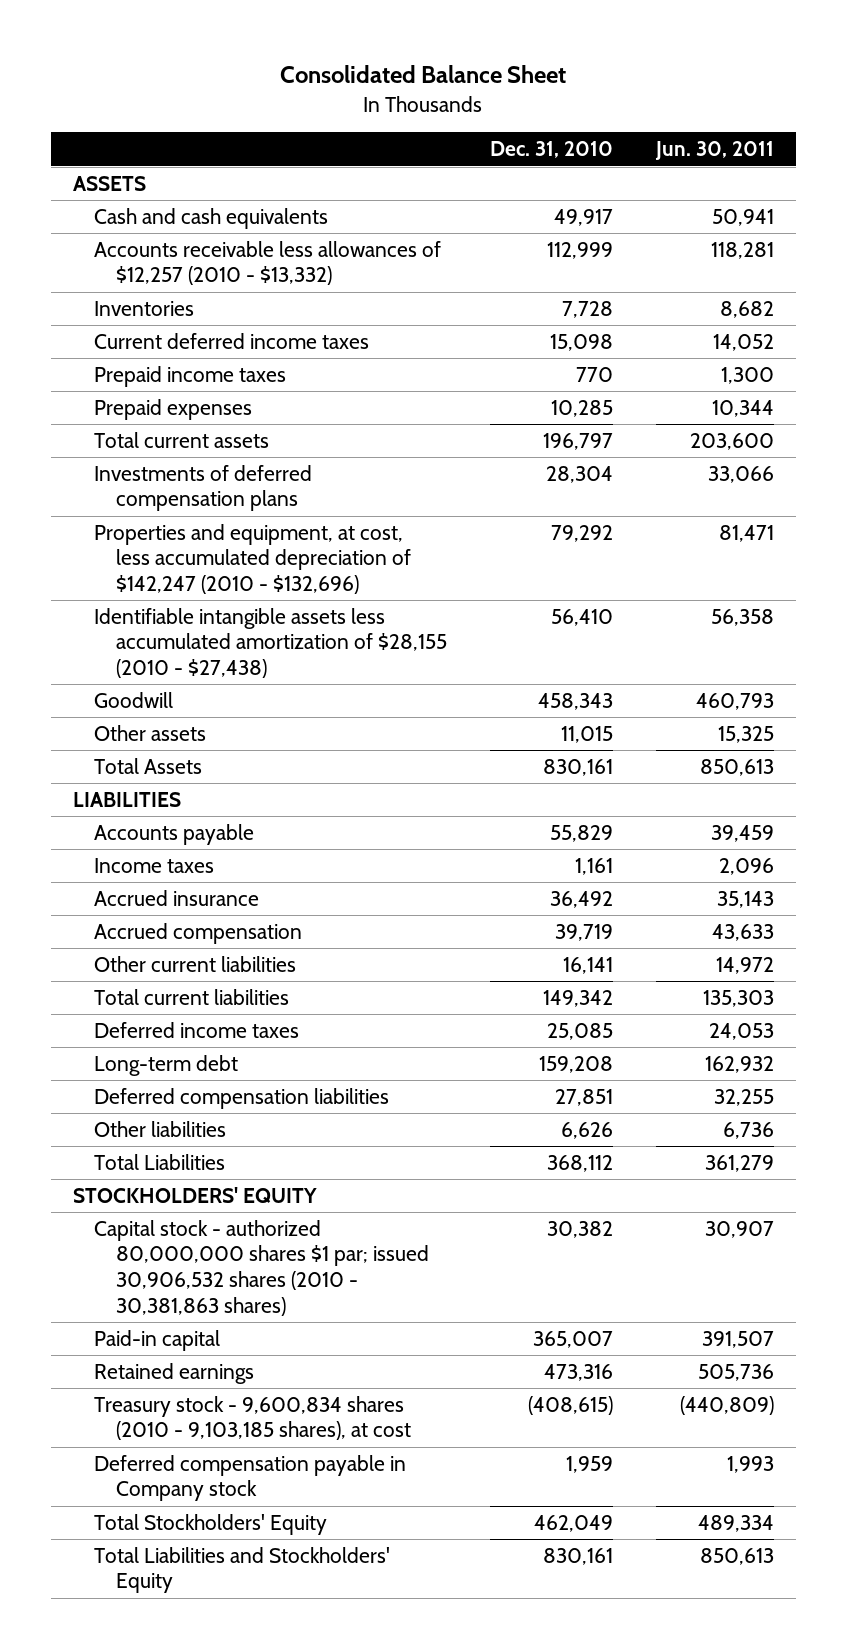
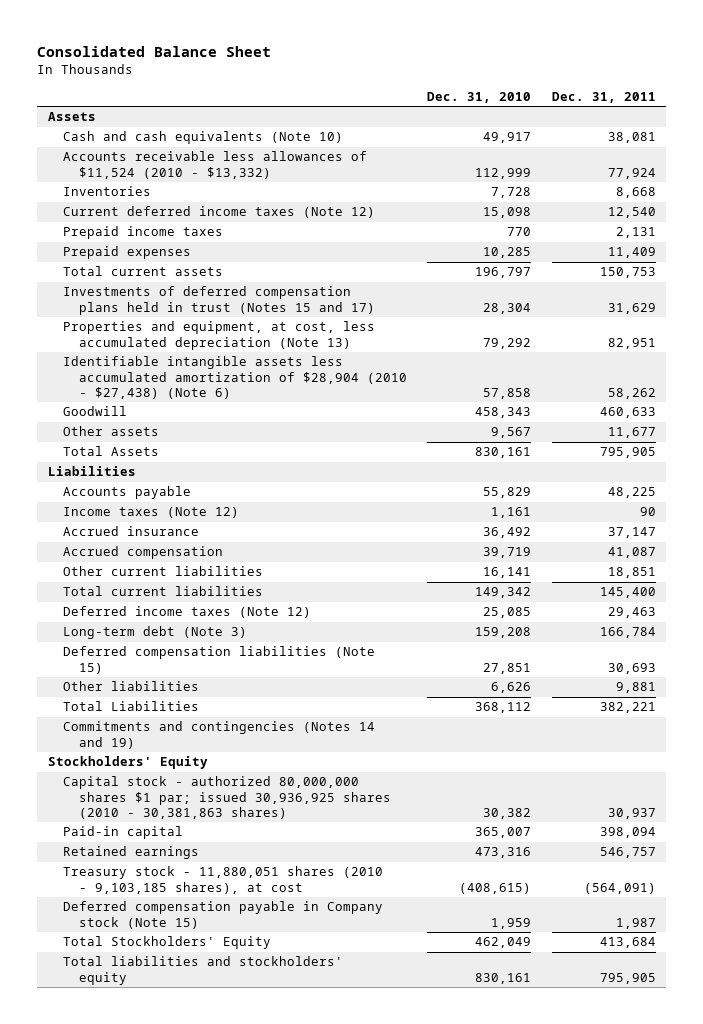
[655,141,775,161] Jun. 30, 2011 -> none
none -> [551,92,656,104] Dec. 31, 2011
[72,175,146,191] ASSETS -> [47,112,96,122] Assets
[94,207,329,229] Cash and cash equivalents -> [63,131,344,145] Cash and cash equivalents (Note 10)
[94,240,442,286] Accounts receivable less allowances of $12,257 (2010 - $13,332) -> [63,151,368,179] Accounts receivable less allowances of $11,524 (2010 - $13,332)
[94,332,370,349] Current deferred income taxes -> [63,206,376,219] Current deferred income taxes (Note 12)
[94,464,313,512] Investments of deferred compensation plans -> [63,286,375,315] Investments of deferred compensation plans held in trust (Notes 15 and 17)
[94,523,412,595] Properties and equipment, at cost, less accumulated depreciation of $142,247 (2010 - $132,696) -> [63,321,376,350] Properties and equipment, at cost, less accumulated depreciation (Note 13)
[94,607,448,679] Identifiable intangible assets less accumulated amortization of $28,155 (2010 - $27,438) -> [63,356,407,399] Identifiable intangible assets less accumulated amortization of $28,904 (2010 - $27,438) (Note 6)
[551,608,614,626] 56,410 -> [483,387,532,399] 57,858
[561,725,614,743] 11,015 -> [491,427,532,439] 9,567
[72,791,181,807] LIABILITIES -> [47,466,136,477] Liabilities
[94,857,215,873] Income taxes -> [63,507,240,519] Income taxes (Note 12)
[94,1021,300,1038] Deferred income taxes -> [63,606,312,619] Deferred income taxes (Note 12)
[94,1054,239,1076] Long-term debt -> [63,626,248,640] Long-term debt (Note 3)
[94,1087,390,1109] Deferred compensation liabilities -> [63,646,376,674] Deferred compensation liabilities (Note 15)
none -> [63,721,376,749] Commitments and contingencies (Notes 14 and 19)
[72,1186,317,1203] STOCKHOLDERS' EQUITY -> [47,756,208,770] Stockholders' Equity
[94,1219,430,1316] Capital stock - authorized 80,000,000 shares $1 par; issued 30,906,532 shares (2010 - 30,381,863 shares) -> [63,776,391,819] Capital stock - authorized 80,000,000 shares $1 par; issued 30,936,925 shares (2010 - 30,381,863 shares)
[94,1395,412,1441] Treasury stock - 9,600,834 shares (2010 - 9,103,185 shares), at cost -> [63,866,384,894] Treasury stock - 11,880,051 shares (2010 - 9,103,185 shares), at cost
[94,1454,407,1502] Deferred compensation payable in Company stock -> [63,901,384,929] Deferred compensation payable in Company stock (Note 15)
[94,1546,391,1594] Total Liabilities and Stockholders' Equity -> [63,956,344,985] Total liabilities and stockholders' equity

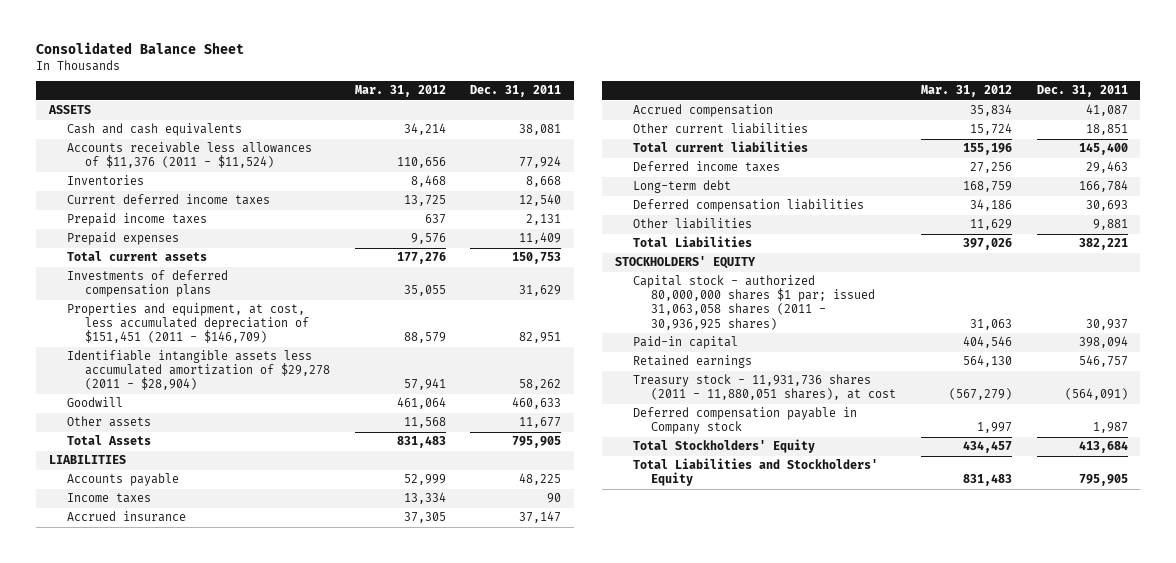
[427,92,532,104] Dec. 31, 2010 -> none
none -> [354,85,446,98] Mar. 31, 2012
[47,112,96,122] Assets -> [47,105,91,115] ASSETS
[63,131,344,145] Cash and cash equivalents (Note 10) -> [66,123,242,137] Cash and cash equivalents
[63,151,368,179] Accounts receivable less allowances of $11,524 (2010 - $13,332) -> [66,142,312,169] Accounts receivable less allowances of $11,376 (2011 - $11,524)
[63,206,376,219] Current deferred income taxes (Note 12) -> [66,194,270,206] Current deferred income taxes
[63,286,375,315] Investments of deferred compensation plans held in trust (Notes 15 and 17) -> [66,270,228,298] Investments of deferred compensation plans
[63,321,376,350] Properties and equipment, at cost, less accumulated depreciation (Note 13) -> [66,303,309,344] Properties and equipment, at cost, less accumulated depreciation of $151,451 (2011 - $146,709)
[63,356,407,399] Identifiable intangible assets less accumulated amortization of $28,904 (2010 - $27,438) (Note 6) -> [66,350,330,391] Identifiable intangible assets less accumulated amortization of $29,278 (2011 - $28,904)
[47,466,136,477] Liabilities -> [48,455,126,465] LIABILITIES
[63,507,240,519] Income taxes (Note 12) -> [66,493,151,504] Income taxes
[63,606,312,619] Deferred income taxes (Note 12) -> [632,161,780,173] Deferred income taxes
[63,626,248,640] Long-term debt (Note 3) -> [632,180,731,194] Long-term debt
[63,646,376,674] Deferred compensation liabilities (Note 15) -> [632,199,864,213] Deferred compensation liabilities
[63,721,376,749] Commitments and contingencies (Notes 14 and 19) -> none
[47,756,208,770] Stockholders' Equity -> [614,256,756,270] STOCKHOLDERS' EQUITY
[63,776,391,819] Capital stock - authorized 80,000,000 shares $1 par; issued 30,936,925 shares (2010 - 30,381,863 shares) -> [632,275,876,330] Capital stock - authorized 80,000,000 shares $1 par; issued 31,063,058 shares (2011 - 30,936,925 shares)
[63,866,384,894] Treasury stock - 11,880,051 shares (2010 - 9,103,185 shares), at cost -> [632,374,897,401] Treasury stock - 11,931,736 shares (2011 - 11,880,051 shares), at cost
[63,901,384,929] Deferred compensation payable in Company stock (Note 15) -> [632,407,857,435] Deferred compensation payable in Company stock
[63,956,344,985] Total liabilities and stockholders' equity -> [632,458,878,487] Total Liabilities and Stockholders' Equity

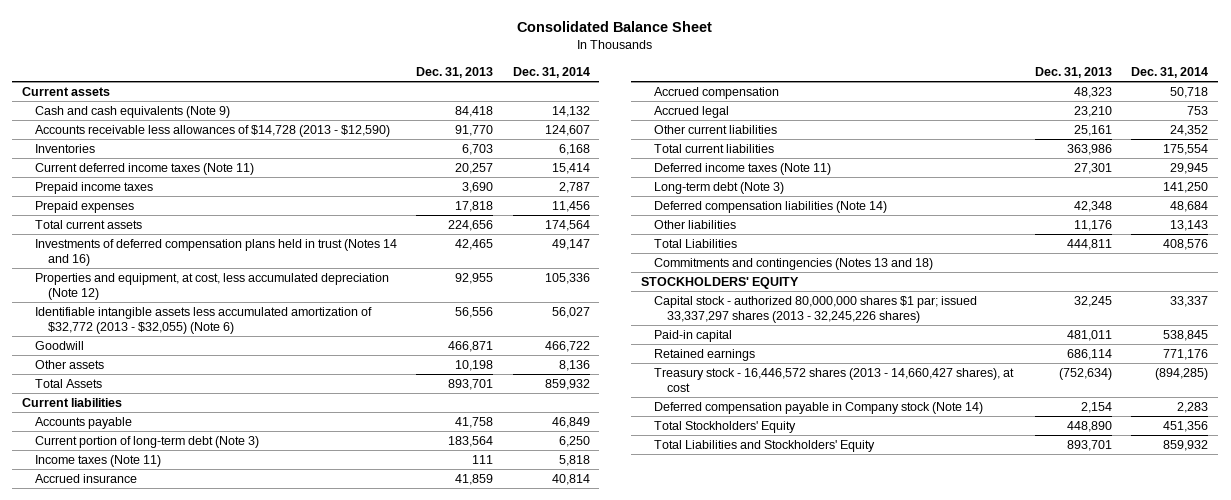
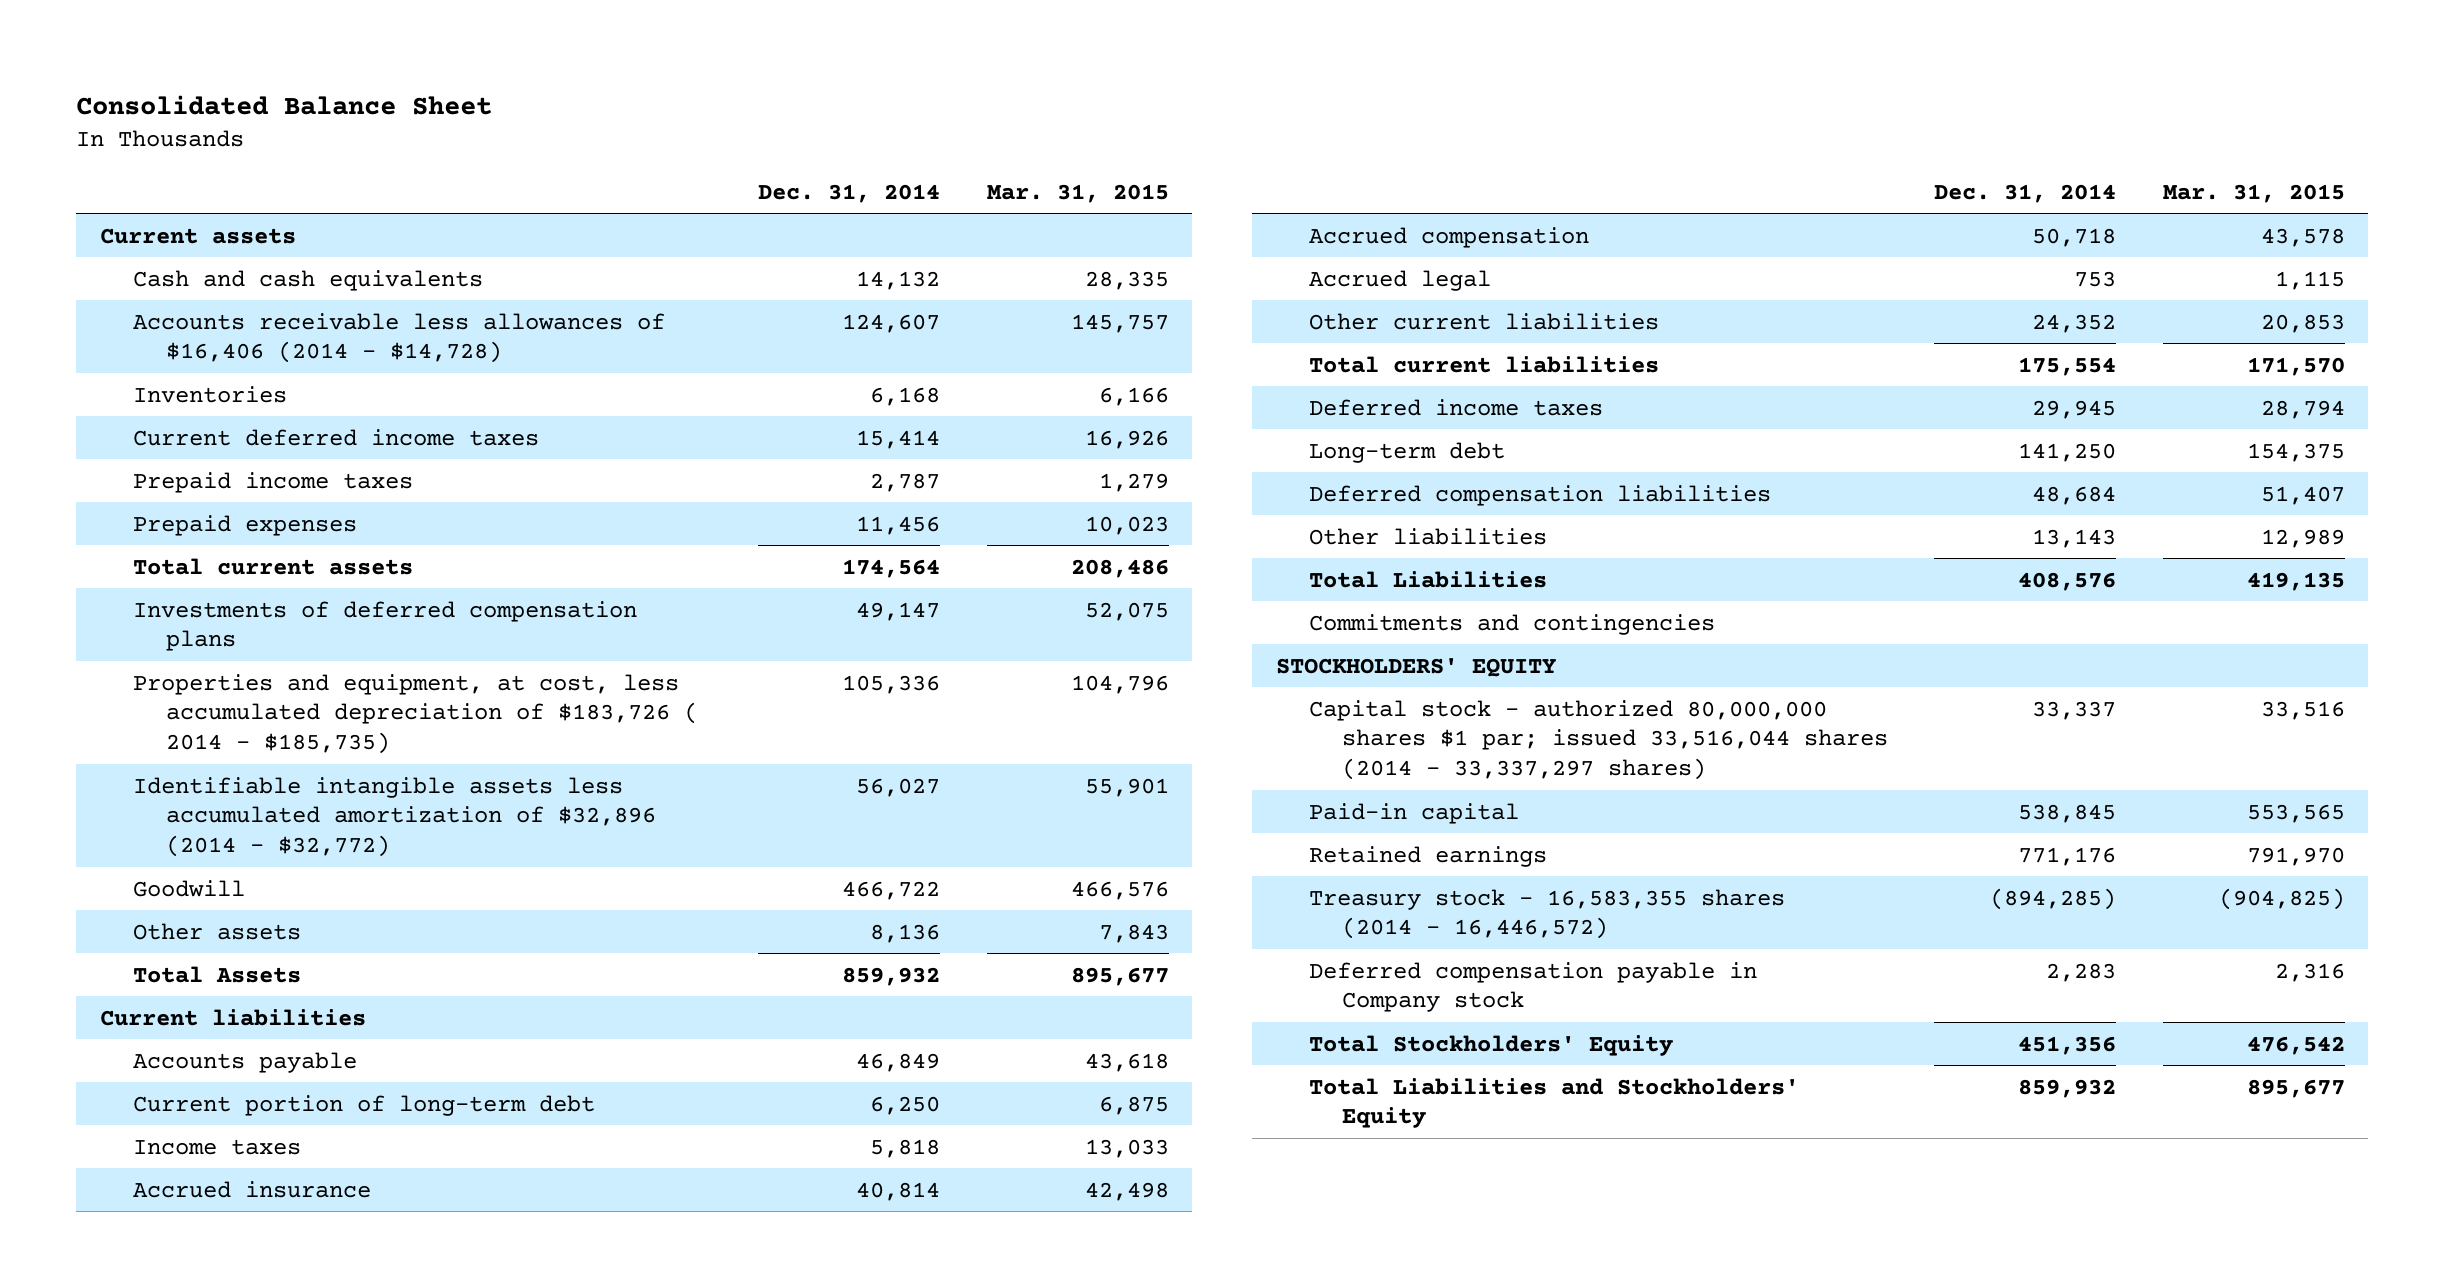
[416,66,494,78] Dec. 31, 2013 -> none
none -> [986,183,1169,203] Mar. 31, 2015
[35,105,231,118] Cash and cash equivalents (Note 9) -> [132,269,483,291] Cash and cash equivalents
[35,124,391,137] Accounts receivable less allowances of $14,728 (2013 - $12,590) -> [132,312,665,364] Accounts receivable less allowances of $16,406 (2014 - $14,728)
[35,162,255,175] Current deferred income taxes (Note 11) -> [132,428,539,446] Current deferred income taxes
[35,238,398,266] Investments of deferred compensation plans held in trust (Notes 14 and 16) -> [132,600,637,652] Investments of deferred compensation plans
[35,272,390,300] Properties and equipment, at cost, less accumulated depreciation (Note 12) -> [132,673,698,755] Properties and equipment, at cost, less accumulated depreciation of $183,726 ( 2014 - $185,735)
[35,306,373,334] Identifiable intangible assets less accumulated amortization of $32,772 (2013 - $32,055) (Note 6) -> [132,776,656,858] Identifiable intangible assets less accumulated amortization of $32,896 (2014 - $32,772)
[35,435,260,448] Current portion of long-term debt (Note 3) -> [132,1094,595,1116] Current portion of long-term debt
[35,454,162,467] Income taxes (Note 11) -> [132,1138,301,1155] Income taxes
[653,162,831,175] Deferred income taxes (Note 11) -> [1308,398,1603,416] Deferred income taxes
[653,181,784,194] Long-term debt (Note 3) -> [1308,441,1505,463] Long-term debt
[653,200,887,213] Deferred compensation liabilities (Note 14) -> [1308,484,1771,506] Deferred compensation liabilities
[653,257,933,270] Commitments and contingencies (Notes 13 and 18) -> [1308,613,1715,635] Commitments and contingencies
[653,295,977,323] Capital stock - authorized 80,000,000 shares $1 par; issued 33,337,297 shares (2013 - 32,245,226 shares) -> [1308,699,1888,781] Capital stock - authorized 80,000,000 shares $1 par; issued 33,516,044 shares (2014 - 33,337,297 shares)
[653,367,1014,392] Treasury stock - 16,446,572 shares (2013 - 14,660,427 shares), at cost -> [1308,888,1785,940] Treasury stock - 16,583,355 shares (2014 - 16,446,572)
[653,401,983,414] Deferred compensation payable in Company stock (Note 14) -> [1308,961,1757,1013] Deferred compensation payable in Company stock

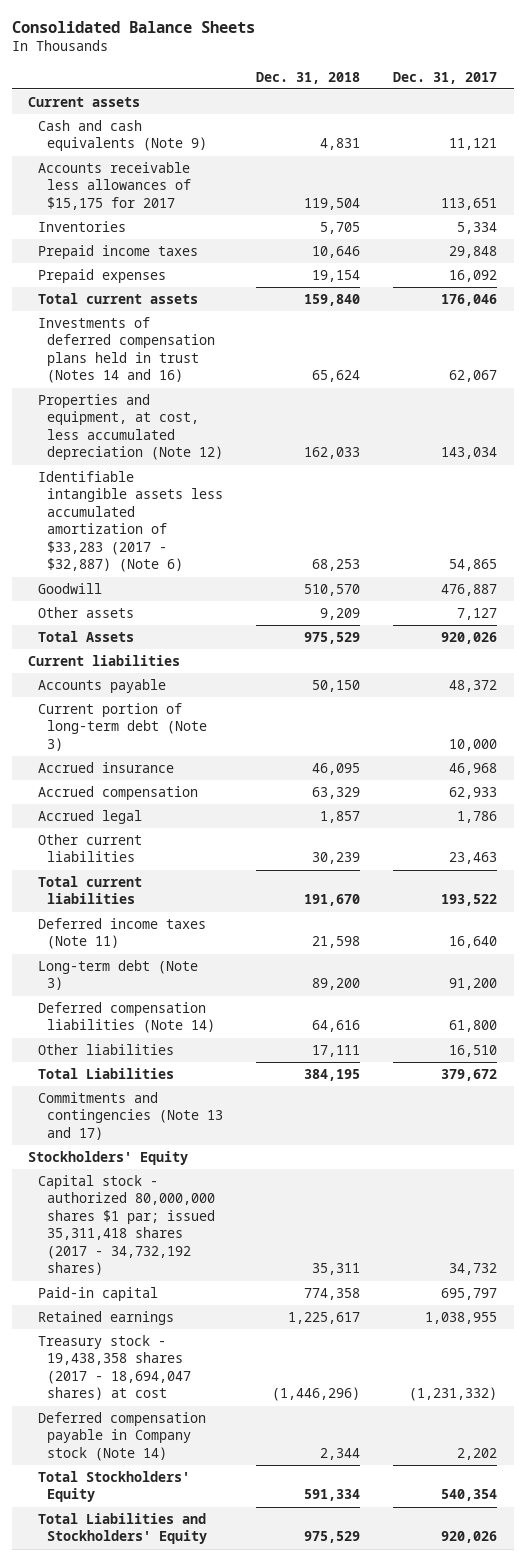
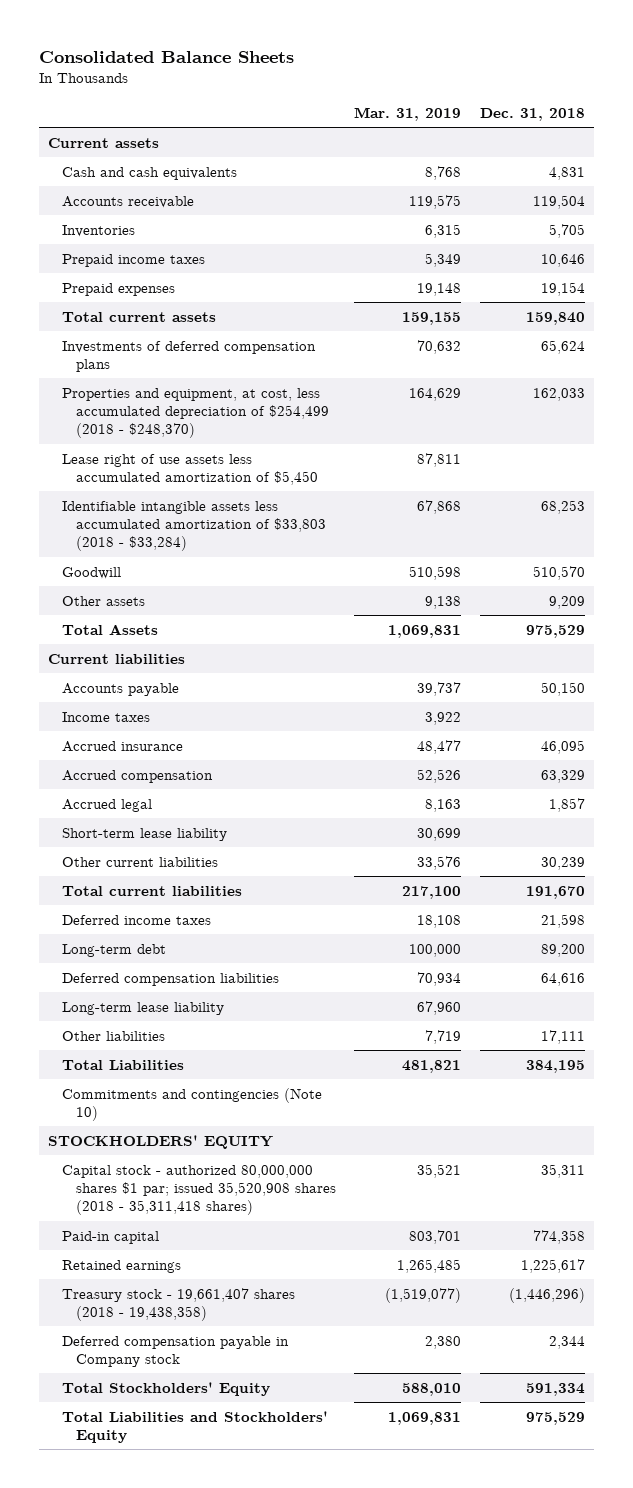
[393,71,498,84] Dec. 31, 2017 -> none
none -> [354,106,462,121] Mar. 31, 2019
[37,119,208,152] Cash and cash equivalents (Note 9) -> [62,166,238,180] Cash and cash equivalents
[37,161,192,210] Accounts receivable less allowances of $15,175 for 2017 -> [62,195,195,208] Accounts receivable
[37,316,216,384] Investments of deferred compensation plans held in trust (Notes 14 and 16) -> [62,340,317,373] Investments of deferred compensation plans
[37,393,224,461] Properties and equipment, at cost, less accumulated depreciation (Note 12) -> [62,387,330,439] Properties and equipment, at cost, less accumulated depreciation of $254,499 (2018 - $248,370)
none -> [62,453,319,486] Lease right of use assets less accumulated amortization of $5,450
[37,470,224,573] Identifiable intangible assets less accumulated amortization of $33,283 (2017 - $32,887) (Note 6) -> [62,500,327,552] Identifiable intangible assets less accumulated amortization of $33,803 (2018 - $33,284)
[37,702,208,751] Current portion of long-term debt (Note 3) -> none
none -> [62,711,151,722] Income taxes
none -> [62,827,228,841] Short-term lease liability
[37,917,206,950] Deferred income taxes (Note 11) -> [62,914,212,925] Deferred income taxes
[37,959,198,991] Long-term debt (Note 3) -> [62,943,167,957] Long-term debt
[37,1001,216,1034] Deferred compensation liabilities (Note 14) -> [62,972,280,986] Deferred compensation liabilities
none -> [62,1001,225,1015] Long-term lease liability
[37,1091,224,1140] Commitments and contingencies (Note 13 and 17) -> [62,1087,323,1122] Commitments and contingencies (Note 10)
[28,1150,189,1165] Stockholders' Equity -> [48,1134,274,1149] STOCKHOLDERS' EQUITY
[37,1174,216,1276] Capital stock - authorized 80,000,000 shares $1 par; issued 35,311,418 shares (2017 - 34,732,192 shares) -> [62,1164,337,1216] Capital stock - authorized 80,000,000 shares $1 par; issued 35,520,908 shares (2018 - 35,311,418 shares)
[37,1334,192,1401] Treasury stock - 19,438,358 shares (2017 - 18,694,047 shares) at cost -> [62,1287,296,1322] Treasury stock - 19,661,407 shares (2018 - 19,438,358)
[37,1411,206,1461] Deferred compensation payable in Company stock (Note 14) -> [62,1335,290,1368] Deferred compensation payable in Company stock

